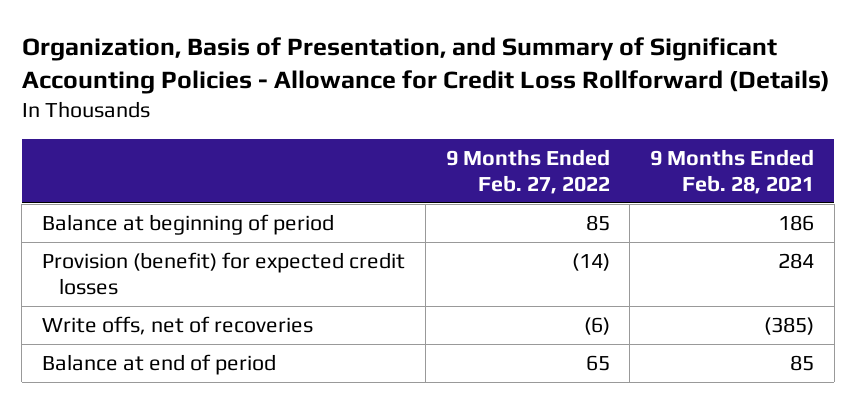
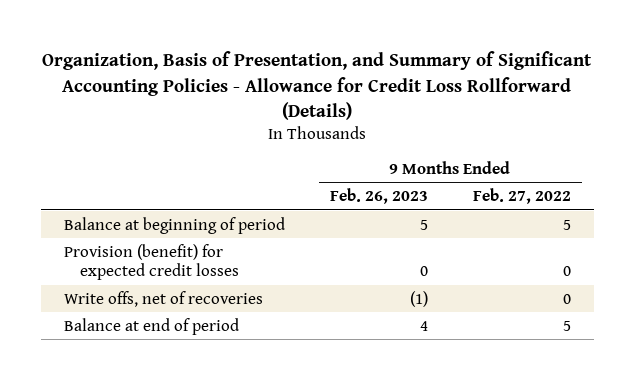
[650,148,815,195] 9 Months Ended Feb. 28, 2021 -> none
none -> [329,188,428,205] Feb. 26, 2023
[585,214,610,231] 85 -> [562,219,571,230] 5
[571,252,610,271] (14) -> [562,266,571,277] 0
[583,316,610,335] (6) -> [562,293,571,304] 0
[585,354,610,371] 65 -> [562,320,571,331] 5

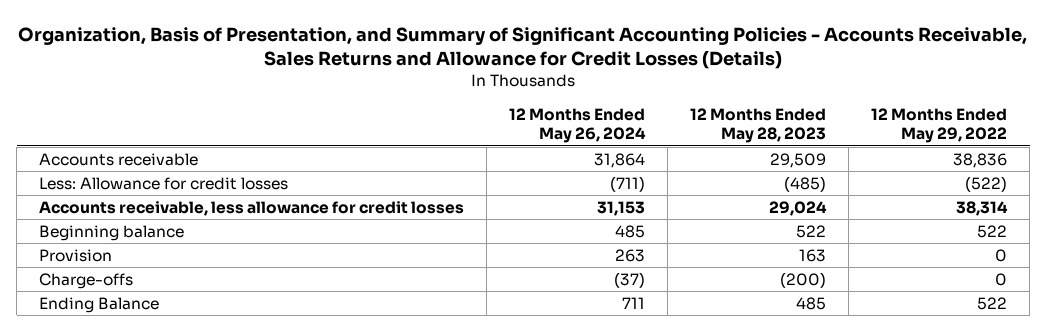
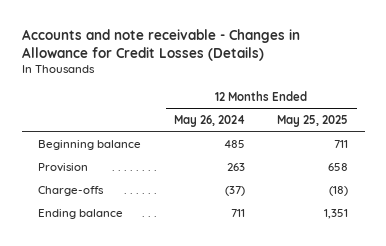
[18,26,1028,70] Organization, Basis of Presentation, and Summary of Significant Accounting Policies - Accounts Receivable, Sales Returns and Allowance for Credit Losses (Details) -> [21,28,300,61] Accounts and note receivable - Changes in Allowance for Credit Losses (Details)
[690,107,827,144] 12 Months Ended May 28, 2023 -> none
[871,107,1008,144] 12 Months Ended May 29, 2022 -> none
none -> [277,114,349,127] May 25, 2025
[39,152,199,166] Accounts receivable -> none
[39,176,289,190] Less: Allowance for credit losses -> none
[39,200,465,216] Accounts receivable, less allowance for credit losses -> none
[39,296,160,313] Ending Balance -> [37,208,123,219] Ending balance

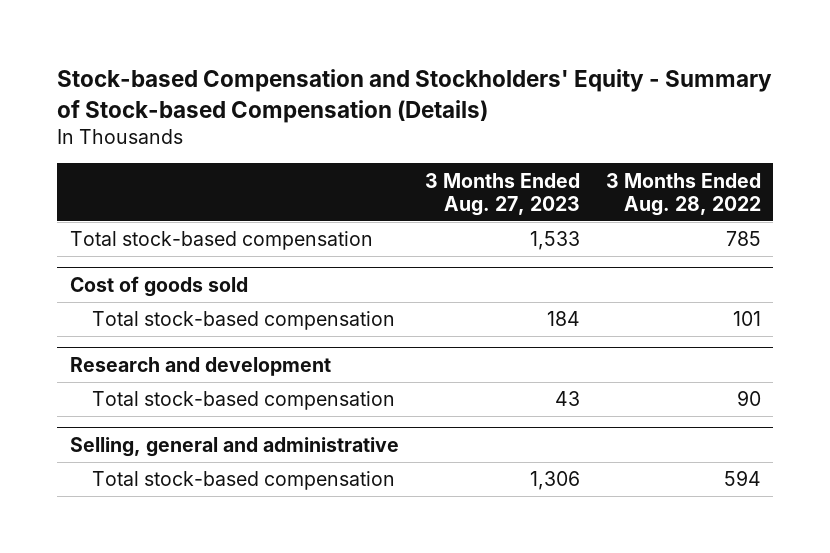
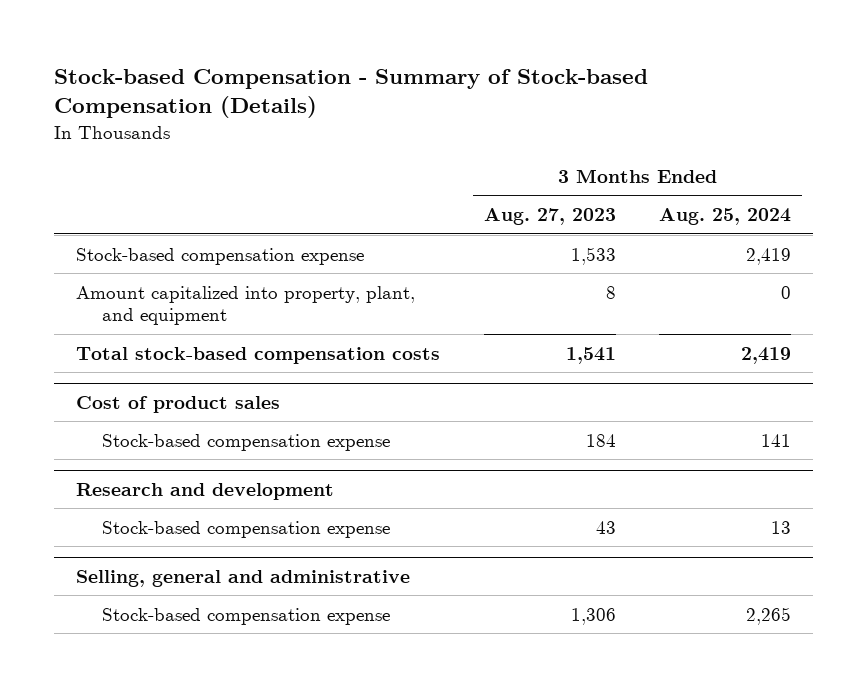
[56,69,772,123] Stock-based Compensation and Stockholders' Equity - Summary of Stock-based Compensation (Details) -> [54,68,649,119] Stock-based Compensation - Summary of Stock-based Compensation (Details)
[605,172,761,216] 3 Months Ended Aug. 28, 2022 -> none
none -> [659,208,792,226] Aug. 25, 2024
[69,231,373,251] Total stock-based compensation -> [76,247,365,265] Stock-based compensation expense
none -> [76,285,416,326] Amount capitalized into property, plant, and equipment
none -> [76,346,441,364] Total stock-based compensation costs
[69,275,248,297] Cost of goods sold -> [76,396,281,414] Cost of product sales
[92,311,396,331] Total stock-based compensation -> [102,433,391,451] Stock-based compensation expense
[92,391,396,411] Total stock-based compensation -> [102,520,391,538] Stock-based compensation expense
[92,471,396,491] Total stock-based compensation -> [102,607,391,625] Stock-based compensation expense

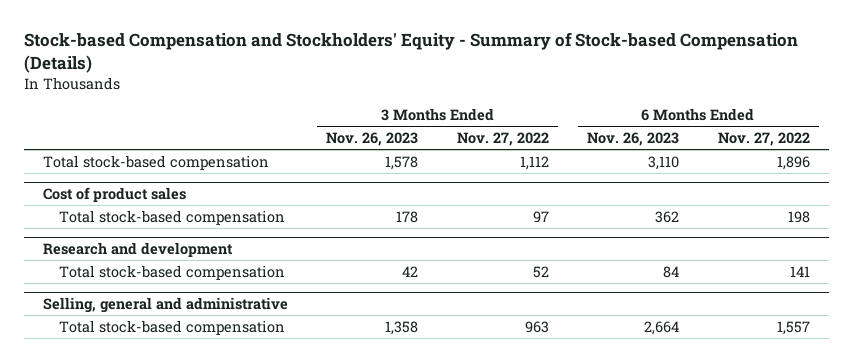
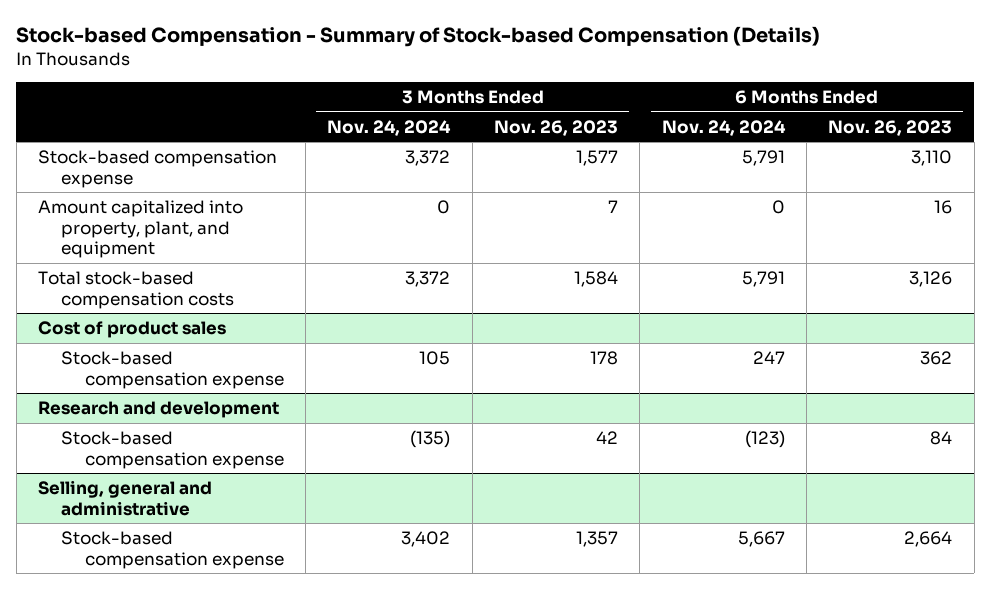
[23,32,798,74] Stock-based Compensation and Stockholders' Equity - Summary of Stock-based Compensation (Details) -> [16,26,821,48] Stock-based Compensation - Summary of Stock-based Compensation (Details)
[456,132,549,147] Nov. 27, 2022 -> none
[717,132,810,147] Nov. 27, 2022 -> none
none -> [327,119,452,136] Nov. 24, 2024
none -> [661,119,786,136] Nov. 24, 2024
[42,154,269,170] Total stock-based compensation -> [38,149,278,188] Stock-based compensation expense
[385,155,419,170] 1,578 -> [576,149,619,166] 1,577
none -> [38,199,244,259] Amount capitalized into property, plant, and equipment
none -> [38,270,235,309] Total stock-based compensation costs
[58,209,285,225] Total stock-based compensation -> [61,350,284,389] Stock-based compensation expense
[58,264,285,280] Total stock-based compensation -> [61,430,284,469] Stock-based compensation expense
[58,319,285,335] Total stock-based compensation -> [61,530,284,569] Stock-based compensation expense
[385,320,419,335] 1,358 -> [576,530,619,547] 1,357

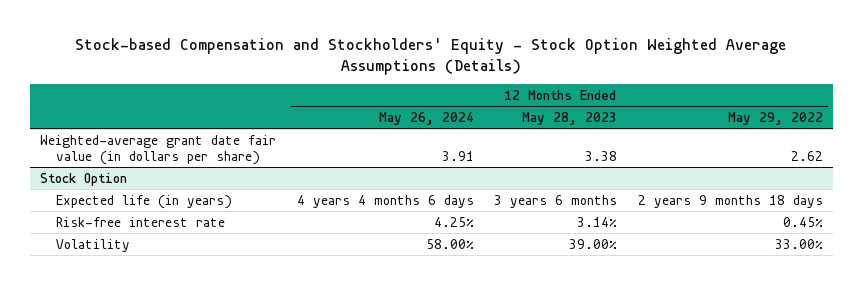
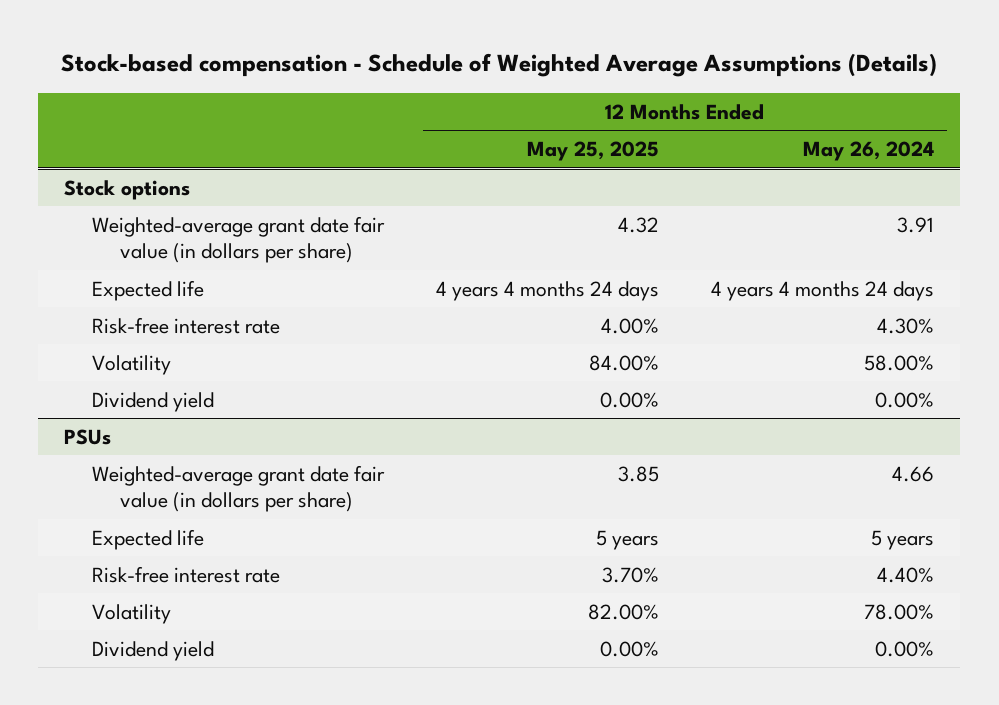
[75,38,787,75] Stock-based Compensation and Stockholders' Equity - Stock Option Weighted Average Assumptions (Details) -> [61,53,938,78] Stock-based compensation - Schedule of Weighted Average Assumptions (Details)
[522,111,618,125] May 28, 2023 -> none
[727,111,823,125] May 29, 2022 -> none
none -> [527,140,660,161] May 25, 2025
none -> [64,179,191,200] Stock options
[39,172,127,186] Stock Option -> none
[55,194,232,209] Expected life (in years) -> [92,279,205,301] Expected life
[296,194,474,208] 4 years 4 months 6 days -> [711,280,935,301] 4 years 4 months 24 days
[433,216,474,227] 4.25% -> [877,317,935,334] 4.30%
none -> [92,391,215,412] Dividend yield
none -> [64,428,112,445] PSUs
none -> [92,464,386,513] Weighted-average grant date fair value (in dollars per share)
none -> [92,528,205,550] Expected life
none -> [92,565,281,583] Risk-free interest rate
none -> [92,603,172,624] Volatility
none -> [92,640,215,661] Dividend yield

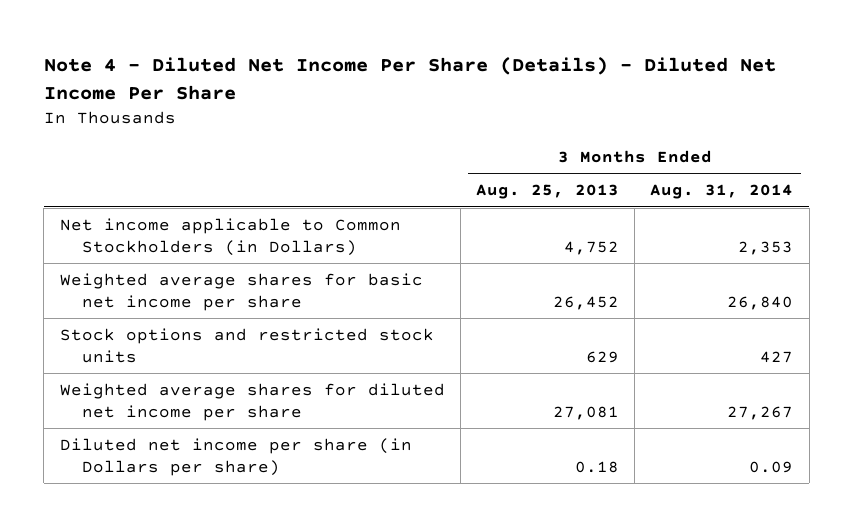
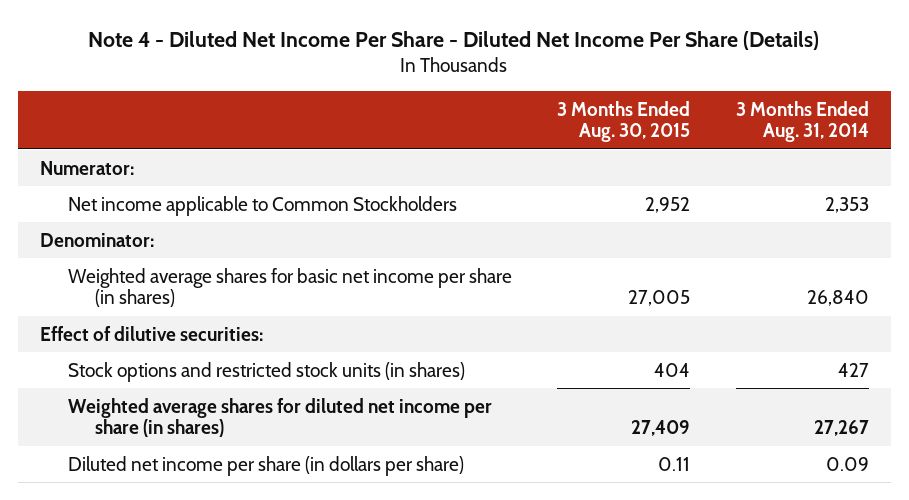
[43,57,776,100] Note 4 - Diluted Net Income Per Share (Details) - Diluted Net Income Per Share -> [88,30,820,50] Note 4 - Diluted Net Income Per Share - Diluted Net Income Per Share (Details)
[475,184,619,200] Aug. 25, 2013 -> none
none -> [557,100,691,143] 3 Months Ended Aug. 30, 2015
none -> [40,160,135,175] Numerator:
[59,217,401,256] Net income applicable to Common Stockholders (in Dollars) -> [67,195,457,216] Net income applicable to Common Stockholders
none -> [40,232,155,247] Denominator:
[59,272,423,311] Weighted average shares for basic net income per share -> [67,267,512,308] Weighted average shares for basic net income per share (in shares)
none -> [40,325,264,341] Effect of dilutive securities:
[59,327,434,363] Stock options and restricted stock units -> [67,361,465,382] Stock options and restricted stock units (in shares)
[59,382,445,421] Weighted average shares for diluted net income per share -> [67,397,492,438] Weighted average shares for diluted net income per share (in shares)
[59,437,412,476] Diluted net income per share (in Dollars per share) -> [67,455,464,476] Diluted net income per share (in dollars per share)

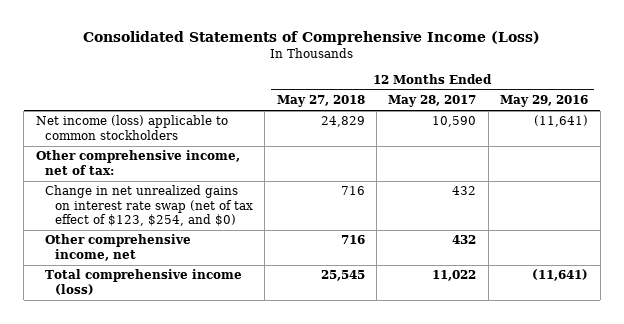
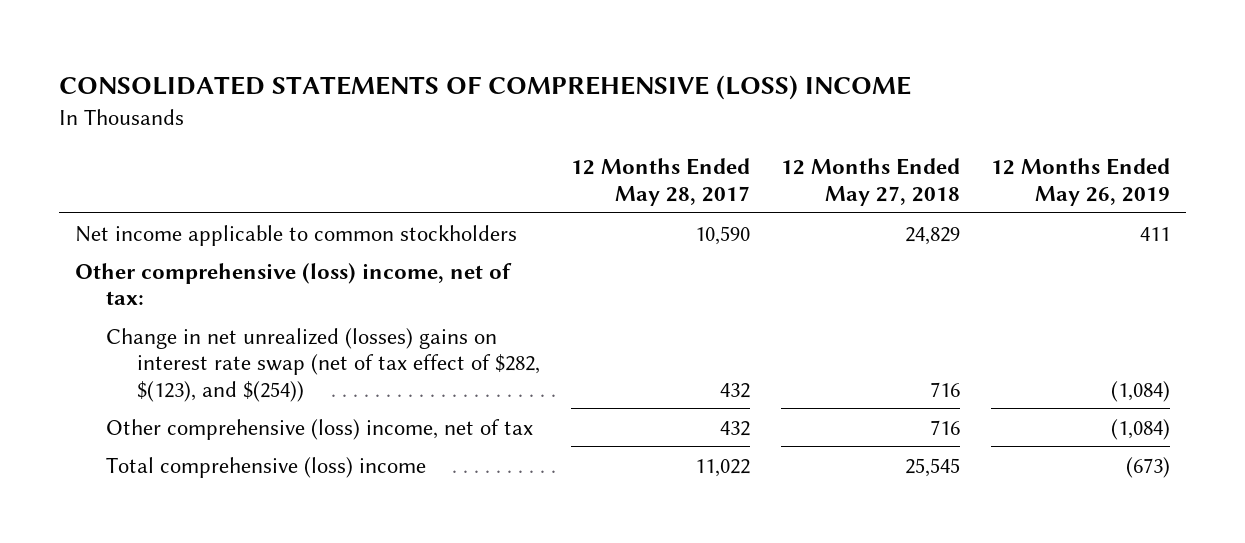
[83,30,541,45] Consolidated Statements of Comprehensive Income (Loss) -> [59,75,912,101] CONSOLIDATED STATEMENTS OF COMPREHENSIVE (LOSS) INCOME
[500,95,589,108] May 29, 2016 -> none
none -> [991,158,1171,206] 12 Months Ended May 26, 2019
[35,115,228,140] Net income (loss) applicable to common stockholders -> [74,224,517,246] Net income applicable to common stockholders
[35,150,240,175] Other comprehensive income, net of tax: -> [74,262,512,306] Other comprehensive (loss) income, net of tax:
[45,185,253,226] Change in net unrealized gains on interest rate swap (net of tax effect of $123, $254, and $0) -> [106,327,541,402] Change in net unrealized (losses) gains on interest rate swap (net of tax effect of $282, $(123), and $(254))
[45,234,192,261] Other comprehensive income, net -> [106,418,534,440] Other comprehensive (loss) income, net of tax
[45,269,243,295] Total comprehensive income (loss) -> [106,456,427,478] Total comprehensive (loss) income

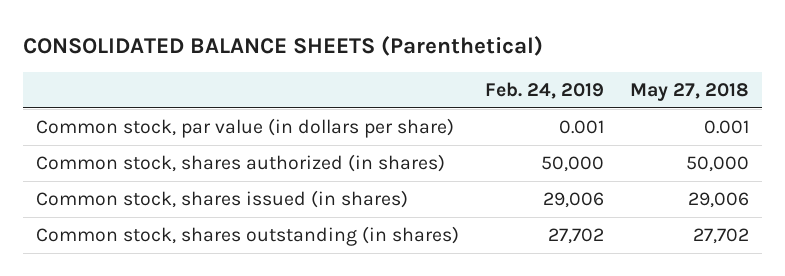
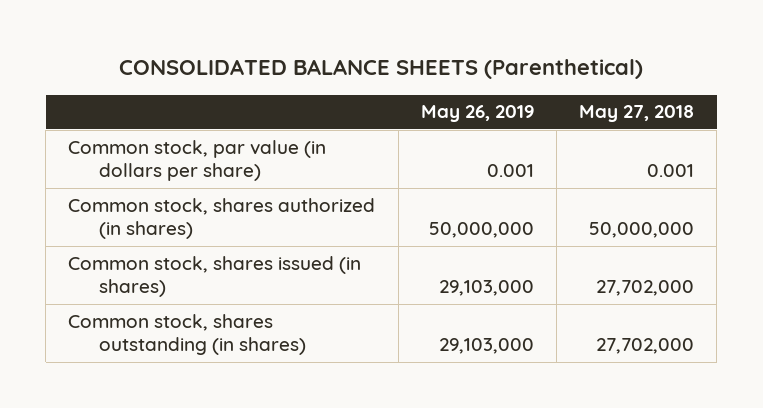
[485,82,605,100] Feb. 24, 2019 -> none
none -> [420,105,534,123] May 26, 2019
[686,155,750,172] 50,000 -> [589,222,695,239] 50,000,000
[688,191,750,208] 29,006 -> [596,280,695,297] 27,702,000
[693,227,750,244] 27,702 -> [596,338,695,355] 27,702,000

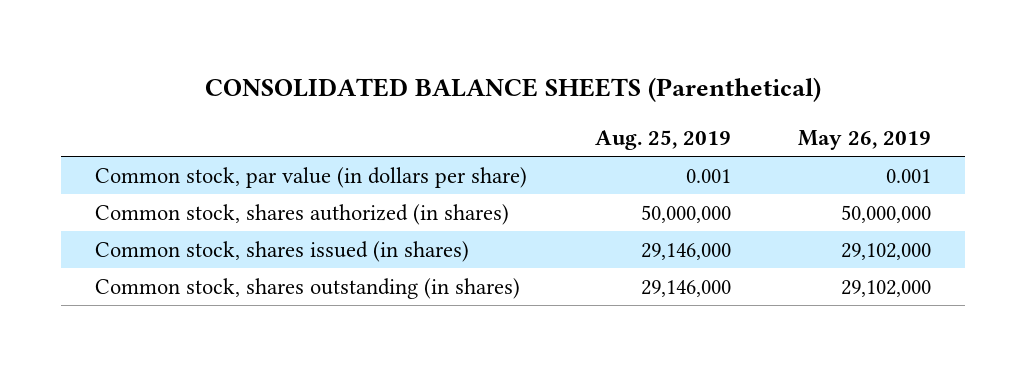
[579,105,695,123] May 27, 2018 -> none
none -> [594,129,731,150] Aug. 25, 2019
[438,280,534,297] 29,103,000 -> [840,242,931,260] 29,102,000
[438,338,534,355] 29,103,000 -> [840,279,931,297] 29,102,000

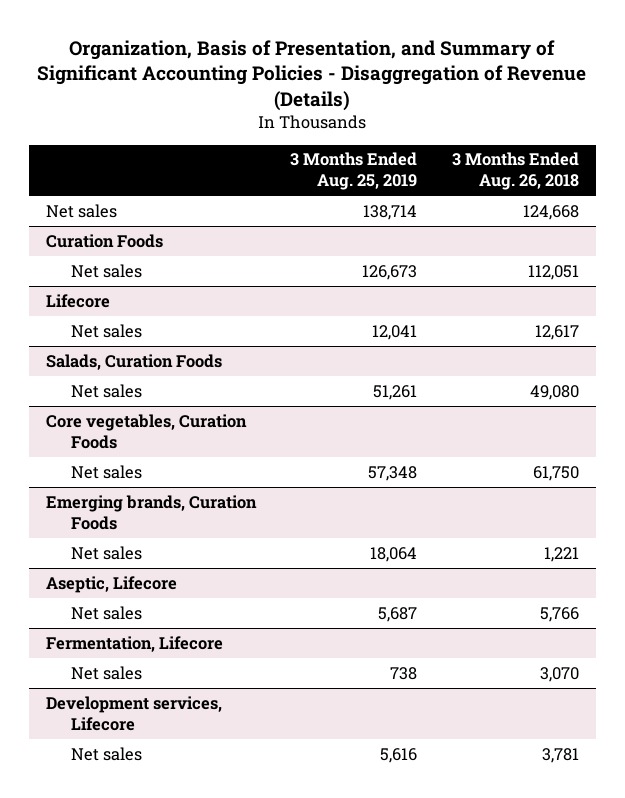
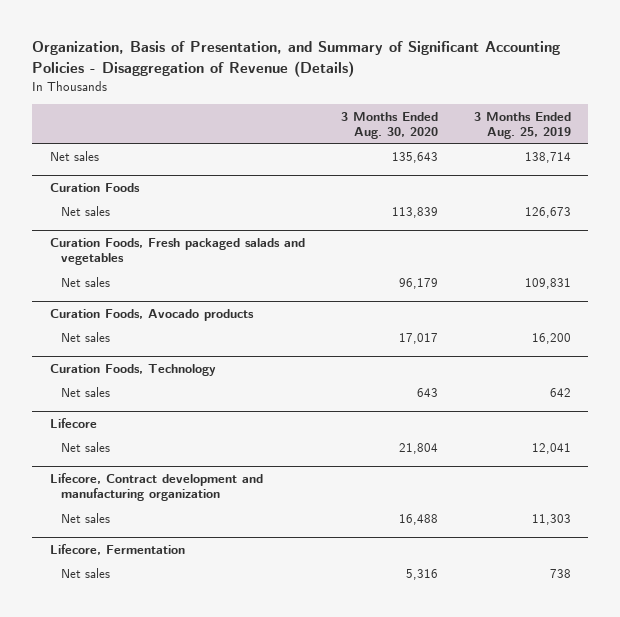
[451,152,579,191] 3 Months Ended Aug. 26, 2018 -> none
none -> [340,111,438,139] 3 Months Ended Aug. 30, 2020
none -> [49,238,305,266] Curation Foods, Fresh packaged salads and vegetables
none -> [60,276,110,287] Net sales
none -> [49,309,254,322] Curation Foods, Avocado products
none -> [60,331,110,342] Net sales
none -> [49,364,216,377] Curation Foods, Technology
none -> [60,386,110,397] Net sales
[46,353,223,370] Salads, Curation Foods -> none
[46,413,248,449] Core vegetables, Curation Foods -> none
[71,464,143,479] Net sales -> none
[46,494,258,530] Emerging brands, Curation Foods -> none
[71,545,143,560] Net sales -> none
[46,575,178,593] Aseptic, Lifecore -> none
[71,605,143,620] Net sales -> none
none -> [49,473,263,502] Lifecore, Contract development and manufacturing organization
[373,384,418,400] 51,261 -> [531,513,571,525] 11,303
[46,635,224,652] Fermentation, Lifecore -> [49,544,185,556] Lifecore, Fermentation
[46,695,223,731] Development services, Lifecore -> none
[71,746,143,761] Net sales -> none

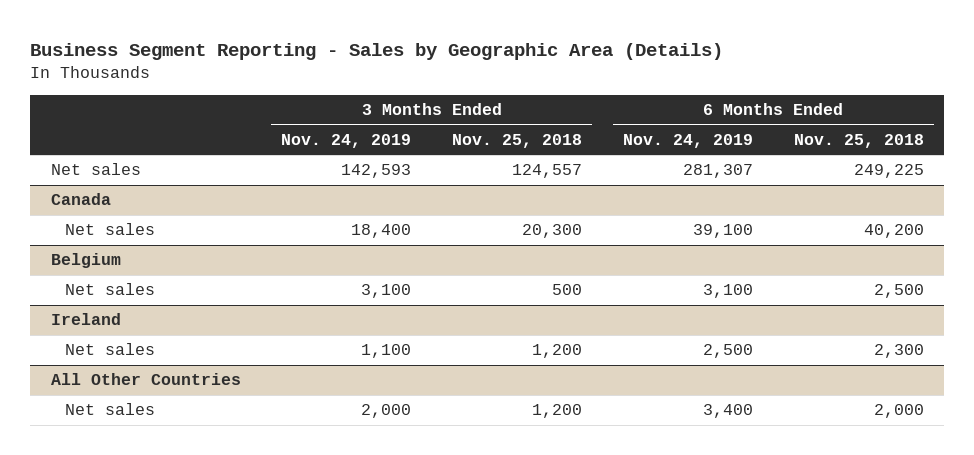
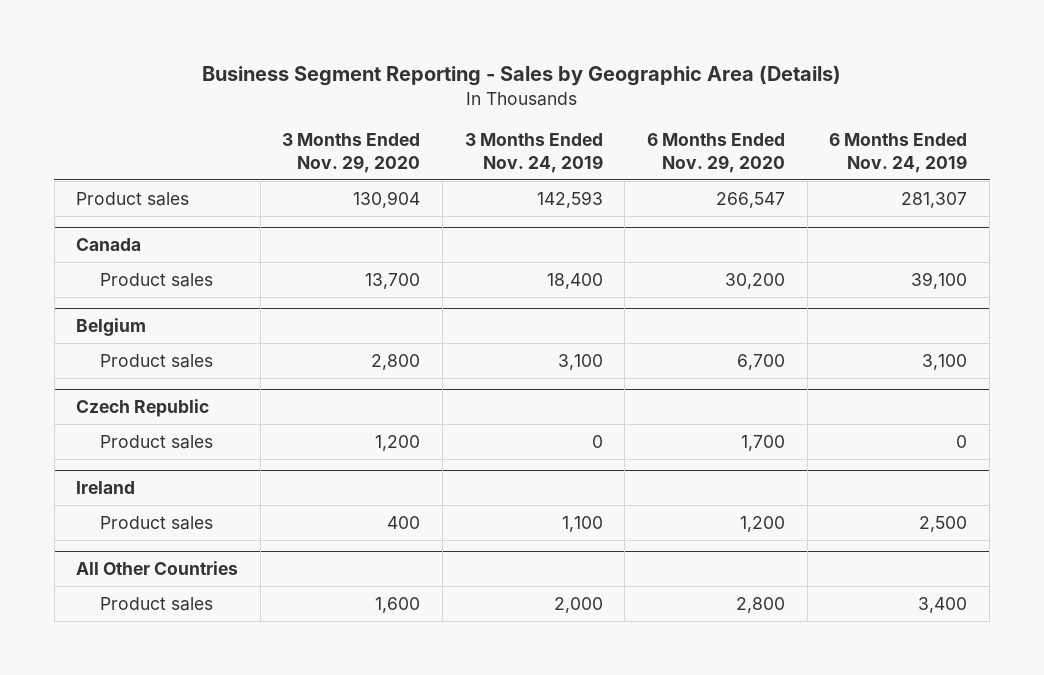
[452,133,583,148] Nov. 25, 2018 -> none
[793,133,924,148] Nov. 25, 2018 -> none
none -> [282,133,421,173] 3 Months Ended Nov. 29, 2020
none -> [647,133,786,173] 6 Months Ended Nov. 29, 2020
[50,163,141,176] Net sales -> [76,191,190,206] Product sales
[65,223,156,236] Net sales -> [100,272,214,287] Product sales
[65,283,156,296] Net sales -> [100,353,214,368] Product sales
none -> [76,399,210,418] Czech Republic
none -> [100,434,214,449] Product sales
[65,343,156,356] Net sales -> [100,515,214,530] Product sales
[65,403,156,416] Net sales -> [100,596,214,611] Product sales

